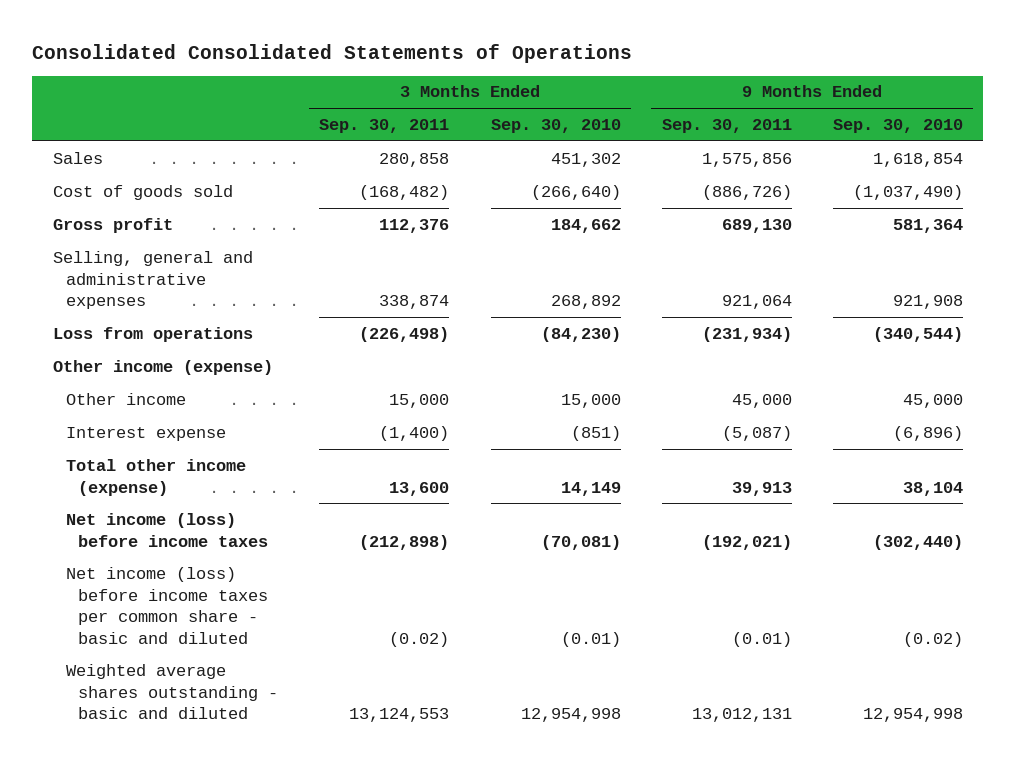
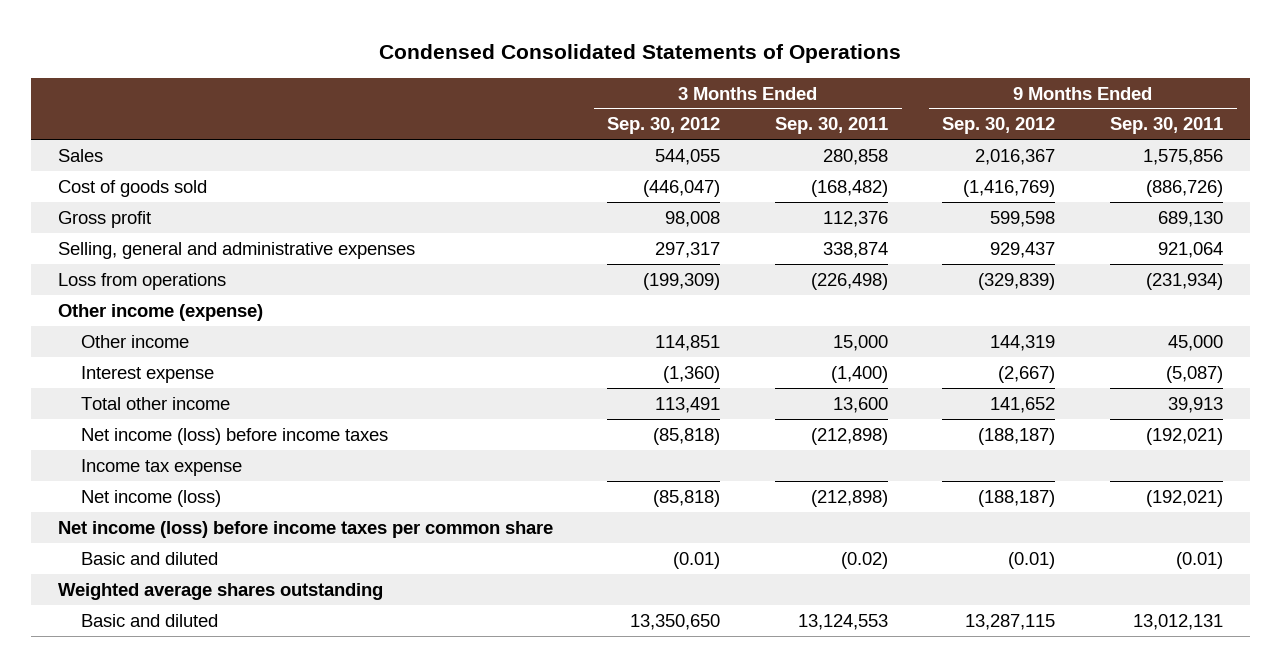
[32,43,633,63] Consolidated Consolidated Statements of Operations -> [379,44,902,64] Condensed Consolidated Statements of Operations
[490,119,621,134] Sep. 30, 2010 -> none
[832,119,963,134] Sep. 30, 2010 -> none
none -> [607,117,721,135] Sep. 30, 2012
none -> [942,117,1056,135] Sep. 30, 2012
[65,458,246,496] Total other income (expense) -> [81,396,231,410] Total other income
none -> [81,458,243,476] Income tax expense
none -> [81,489,222,507] Net income (loss)
none -> [58,520,554,538] Net income (loss) before income taxes per common share
[65,566,269,644] Net income (loss) before income taxes per common share - basic and diluted -> [81,551,219,565] Basic and diluted
none -> [58,582,384,600] Weighted average shares outstanding
[65,663,279,720] Weighted average shares outstanding - basic and diluted -> [81,613,219,627] Basic and diluted

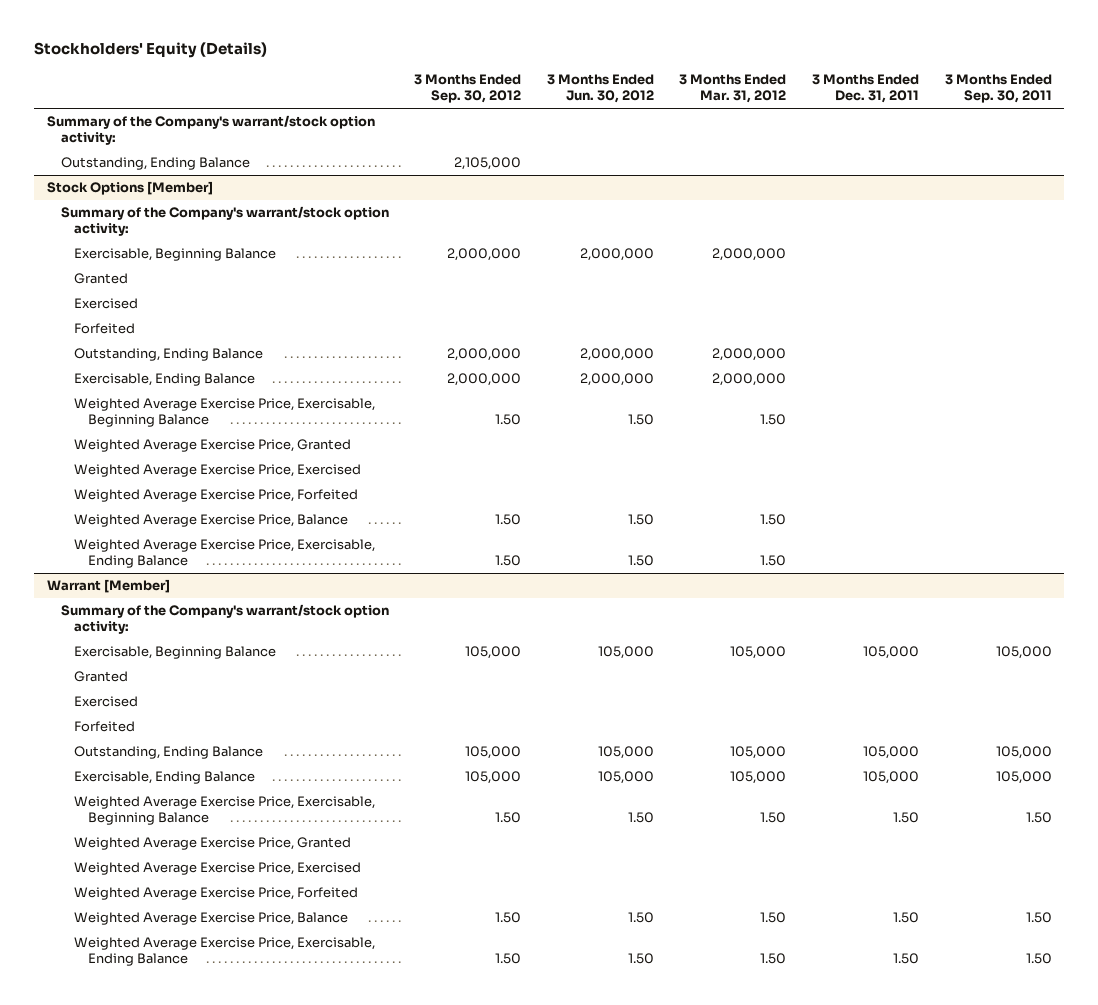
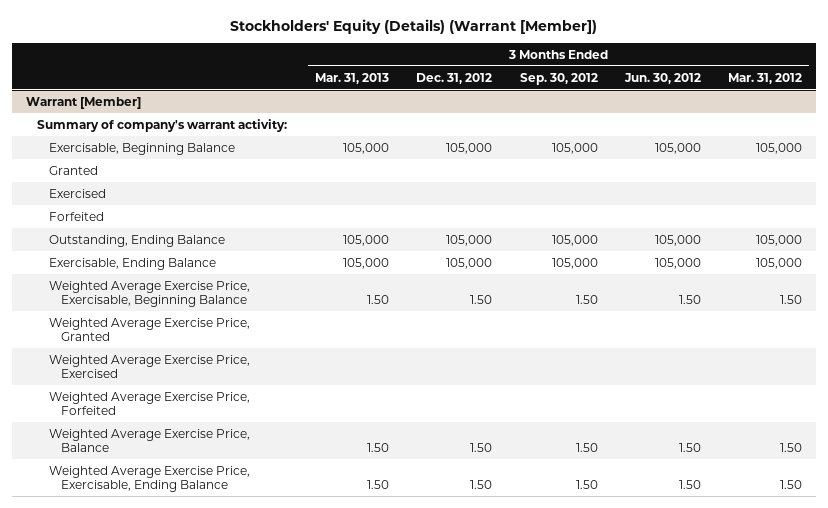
[33,42,267,59] Stockholders' Equity (Details) -> [230,18,598,34] Stockholders' Equity (Details) (Warrant [Member])
[811,74,919,104] 3 Months Ended Dec. 31, 2011 -> none
[944,74,1052,104] 3 Months Ended Sep. 30, 2011 -> none
none -> [314,72,389,84] Mar. 31, 2013
none -> [416,72,493,84] Dec. 31, 2012
[46,115,375,146] Summary of the Company's warrant/stock option activity: -> none
[60,157,250,171] Outstanding, Ending Balance -> none
[46,181,213,196] Stock Options [Member] -> none
[60,206,389,237] Summary of the Company's warrant/stock option activity: -> none
[74,248,277,262] Exercisable, Beginning Balance -> none
[74,273,129,285] Granted -> none
[74,298,139,310] Exercised -> none
[74,323,136,335] Forfeited -> none
[74,348,264,362] Outstanding, Ending Balance -> none
[74,373,256,387] Exercisable, Ending Balance -> none
[74,398,376,428] Weighted Average Exercise Price, Exercisable, Beginning Balance -> none
[74,439,352,453] Weighted Average Exercise Price, Granted -> none
[74,464,362,478] Weighted Average Exercise Price, Exercised -> none
[74,489,359,503] Weighted Average Exercise Price, Forfeited -> none
[74,514,349,528] Weighted Average Exercise Price, Balance -> none
[74,539,376,569] Weighted Average Exercise Price, Exercisable, Ending Balance -> none
[60,604,389,635] Summary of the Company's warrant/stock option activity: -> [37,118,288,132] Summary of company's warrant activity:

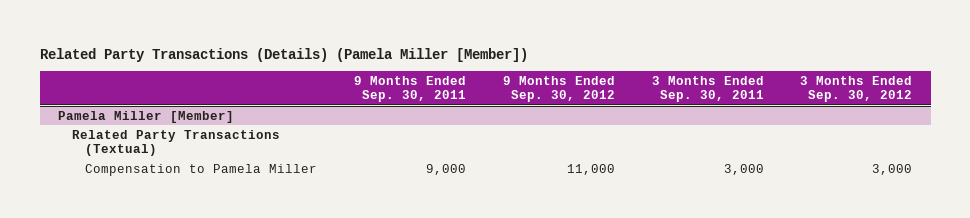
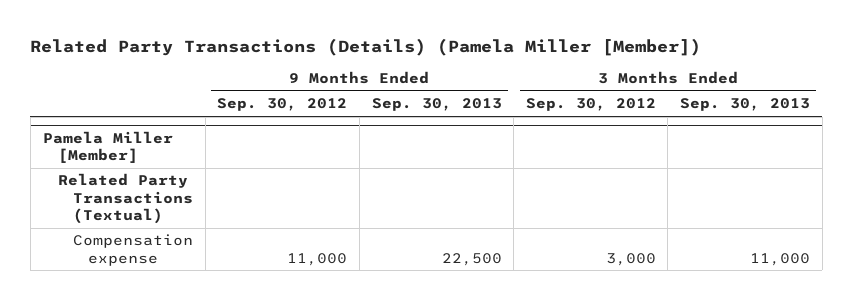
[353,75,466,103] 9 Months Ended Sep. 30, 2011 -> none
[651,75,764,103] 3 Months Ended Sep. 30, 2011 -> none
none -> [371,98,502,112] Sep. 30, 2013
none -> [680,98,811,112] Sep. 30, 2013
[85,163,318,176] Compensation to Pamela Miller -> [73,234,194,266] Compensation expense

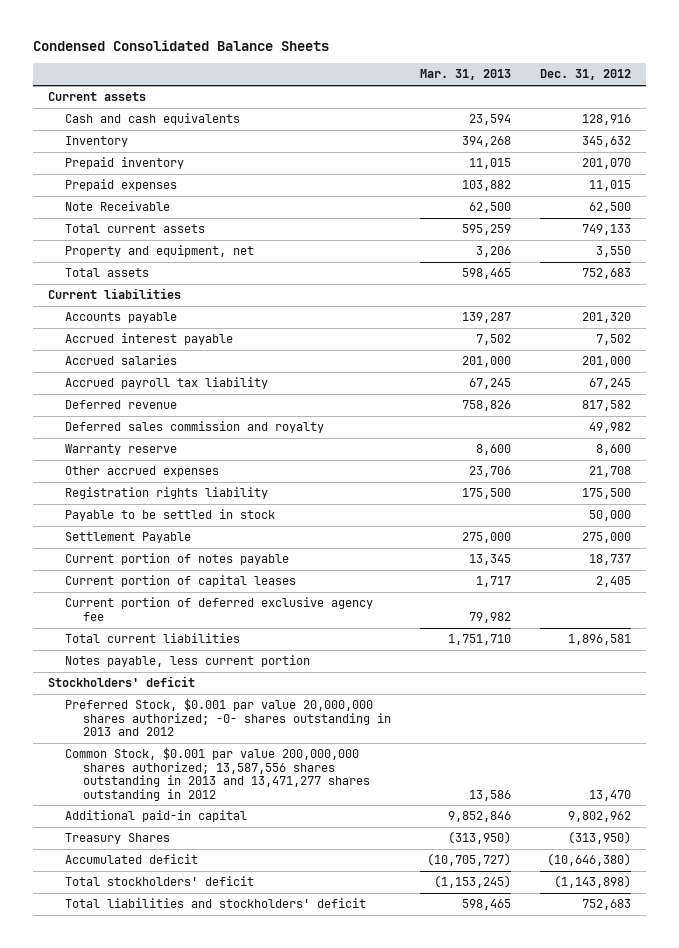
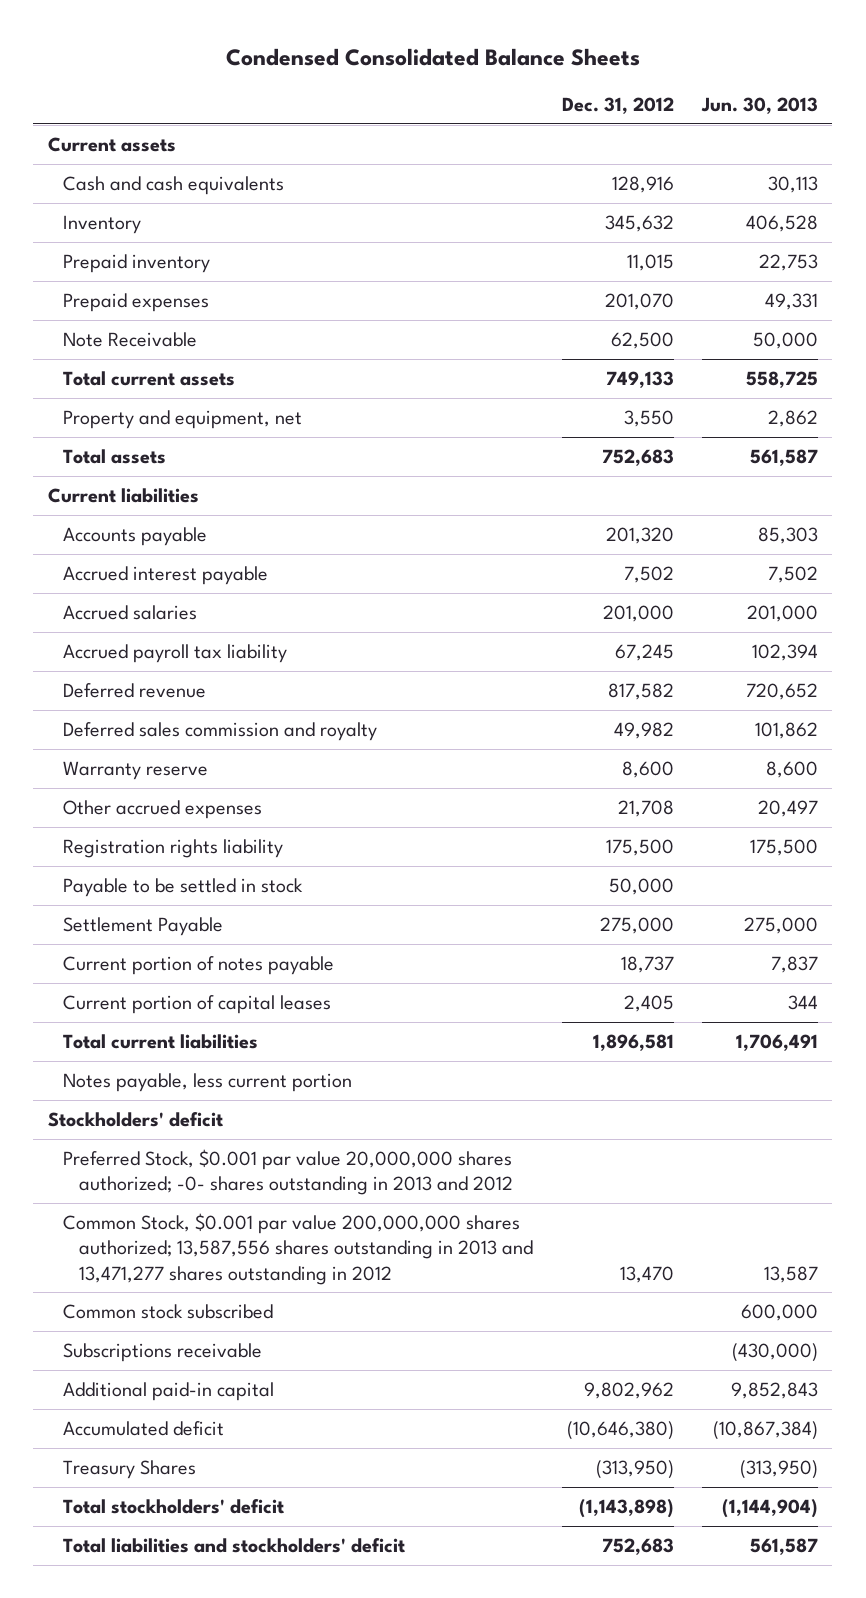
[419,69,511,81] Mar. 31, 2013 -> none
none -> [701,97,819,115] Jun. 30, 2013
[582,158,632,170] 201,070 -> [626,254,674,272] 11,015
[589,180,632,192] 11,015 -> [604,293,674,311] 201,070
[65,597,374,621] Current portion of deferred exclusive agency fee -> none
none -> [63,1304,274,1320] Common stock subscribed
none -> [63,1343,263,1363] Subscriptions receivable
[65,833,171,845] Treasury Shares -> [63,1460,197,1480] Treasury Shares

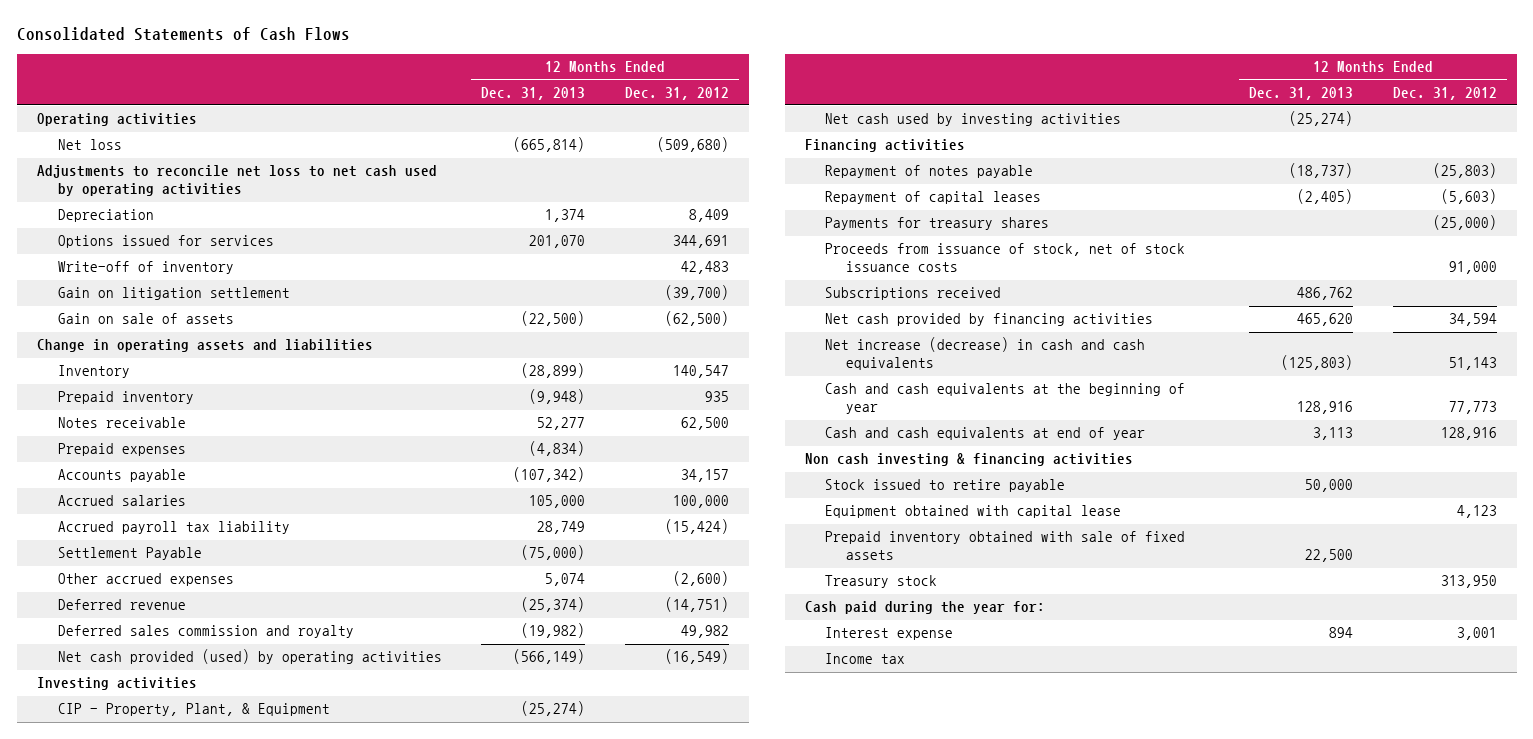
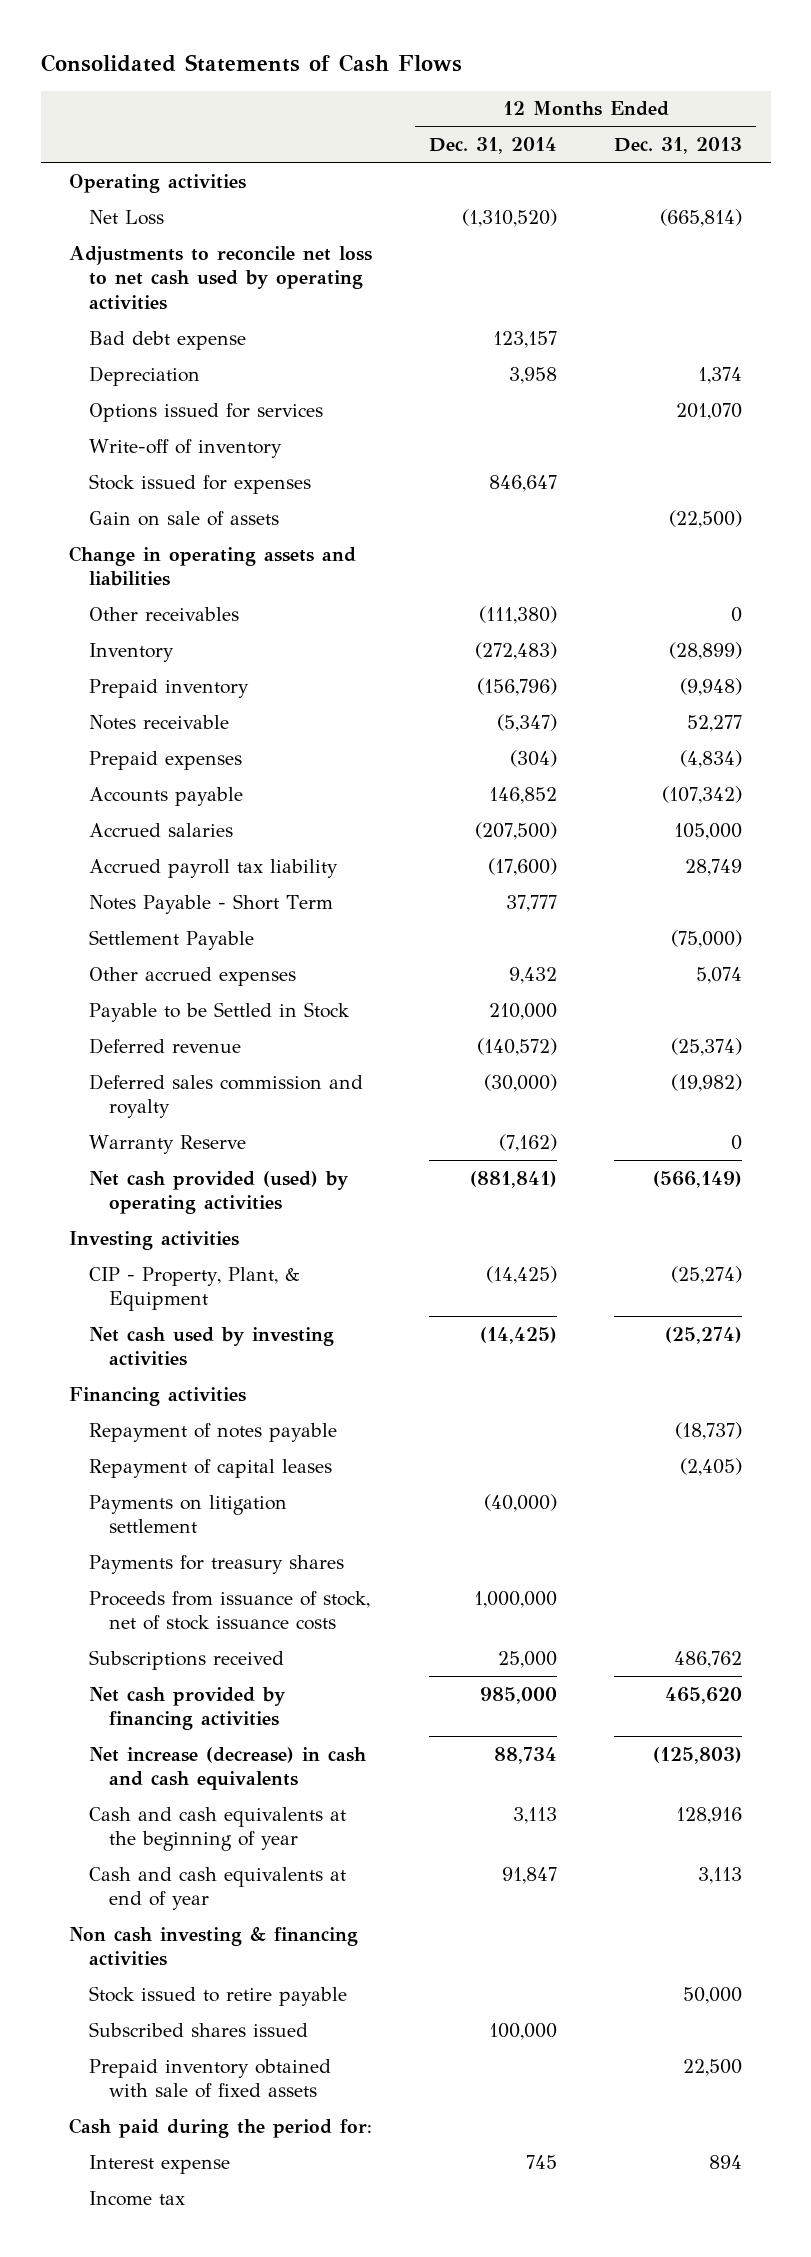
[624,86,729,100] Dec. 31, 2012 -> none
none -> [429,137,558,155] Dec. 31, 2014
[57,139,122,151] Net loss -> [89,209,165,225] Net Loss
none -> [89,330,247,350] Bad debt expense
[57,287,290,301] Gain on litigation settlement -> none
none -> [89,473,312,494] Stock issued for expenses
none -> [89,606,240,621] Other receivables
none -> [89,893,334,914] Notes Payable - Short Term
none -> [89,1001,351,1022] Payable to be Settled in Stock
none -> [89,1134,247,1154] Warranty Reserve
none -> [89,1494,288,1534] Payments on litigation settlement
[825,505,1122,519] Equipment obtained with capital lease -> none
none -> [89,2021,309,2037] Subscribed shares issued
[825,575,938,589] Treasury stock -> none
[804,601,1045,615] Cash paid during the year for: -> [69,2117,373,2138] Cash paid during the period for:

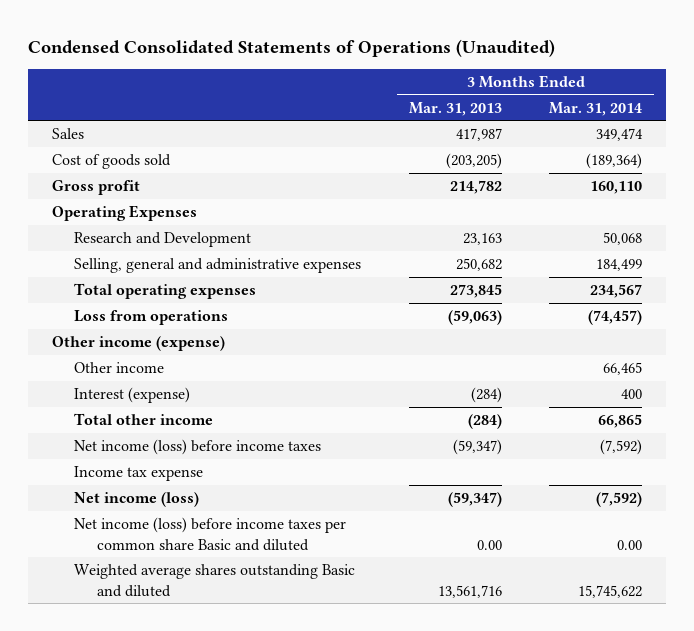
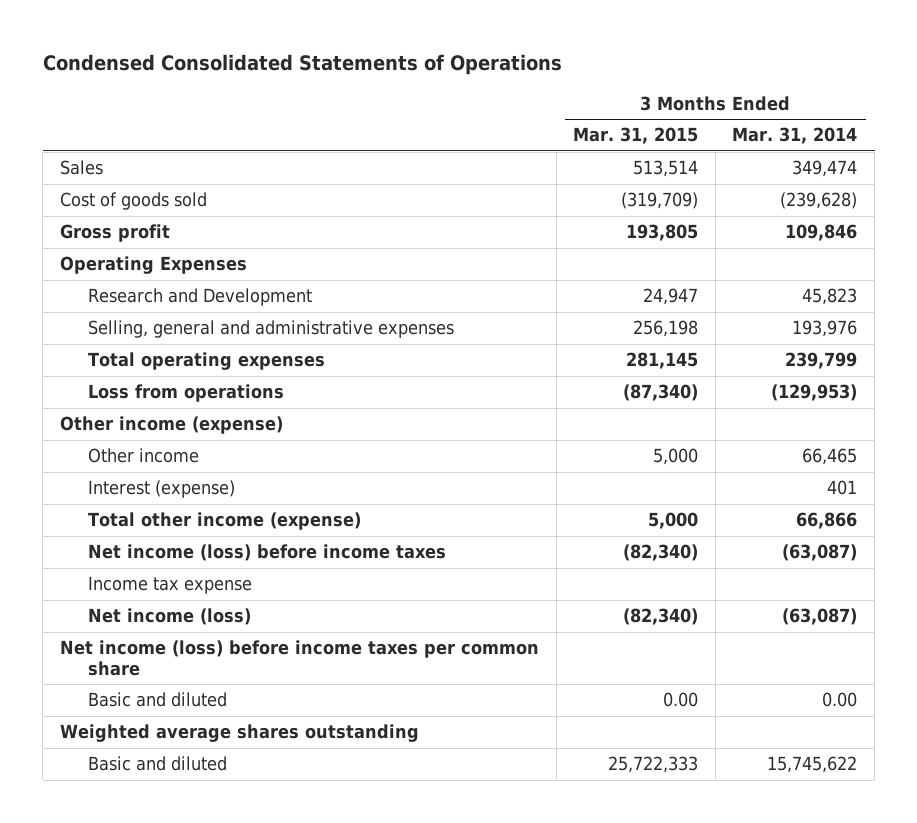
[28,38,556,57] Condensed Consolidated Statements of Operations (Unaudited) -> [42,53,562,75] Condensed Consolidated Statements of Operations
[408,101,502,116] Mar. 31, 2013 -> none
none -> [573,127,699,145] Mar. 31, 2015
[586,153,643,170] (189,364) -> [780,192,858,210] (239,628)
[590,181,643,195] 160,110 -> [785,224,858,242] 109,846
[603,232,643,246] 50,068 -> [802,288,858,306] 45,823
[596,259,643,272] 184,499 -> [792,320,858,338] 193,976
[590,284,643,299] 234,567 -> [785,352,858,370] 239,799
[588,310,643,326] (74,457) -> [771,384,858,402] (129,953)
[621,389,643,400] 400 -> [827,480,858,496] 401
[74,413,214,426] Total other income -> [87,512,361,531] Total other income (expense)
[598,414,643,429] 66,865 -> [796,512,858,530] 66,866
[600,439,643,456] (7,592) -> [782,544,858,562] (63,087)
[596,492,643,508] (7,592) -> [782,608,858,626] (63,087)
none -> [59,640,539,676] Net income (loss) before income taxes per common share
[74,517,347,551] Net income (loss) before income taxes per common share Basic and diluted -> [87,692,227,708] Basic and diluted
none -> [59,724,419,743] Weighted average shares outstanding
[74,564,356,597] Weighted average shares outstanding Basic and diluted -> [87,756,227,772] Basic and diluted

